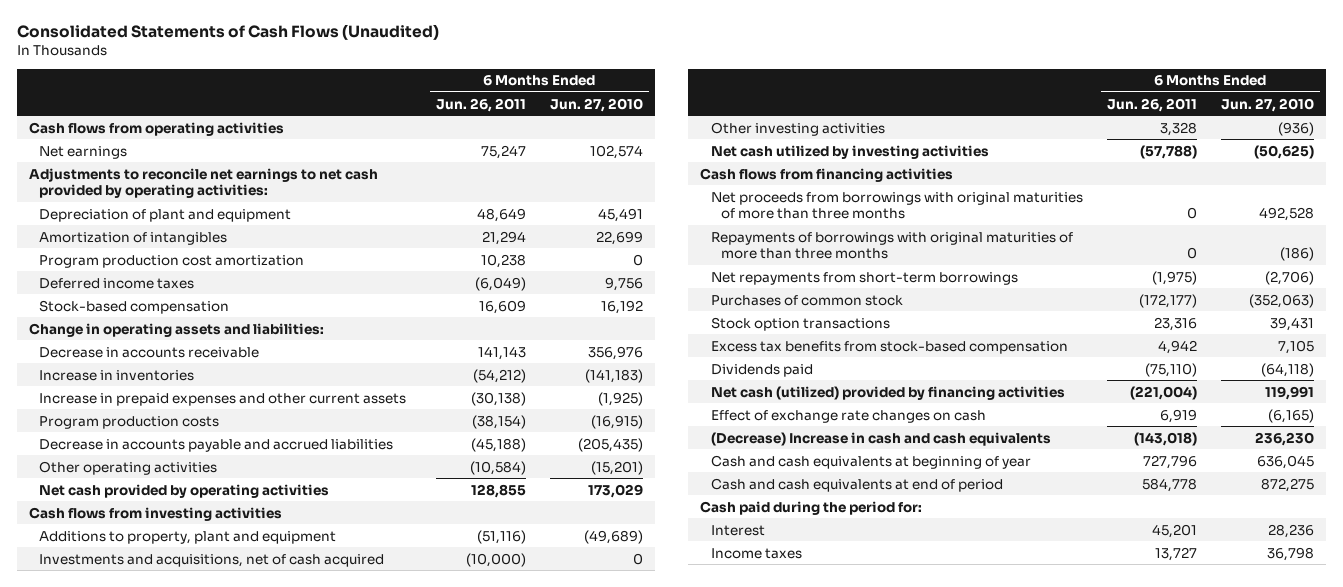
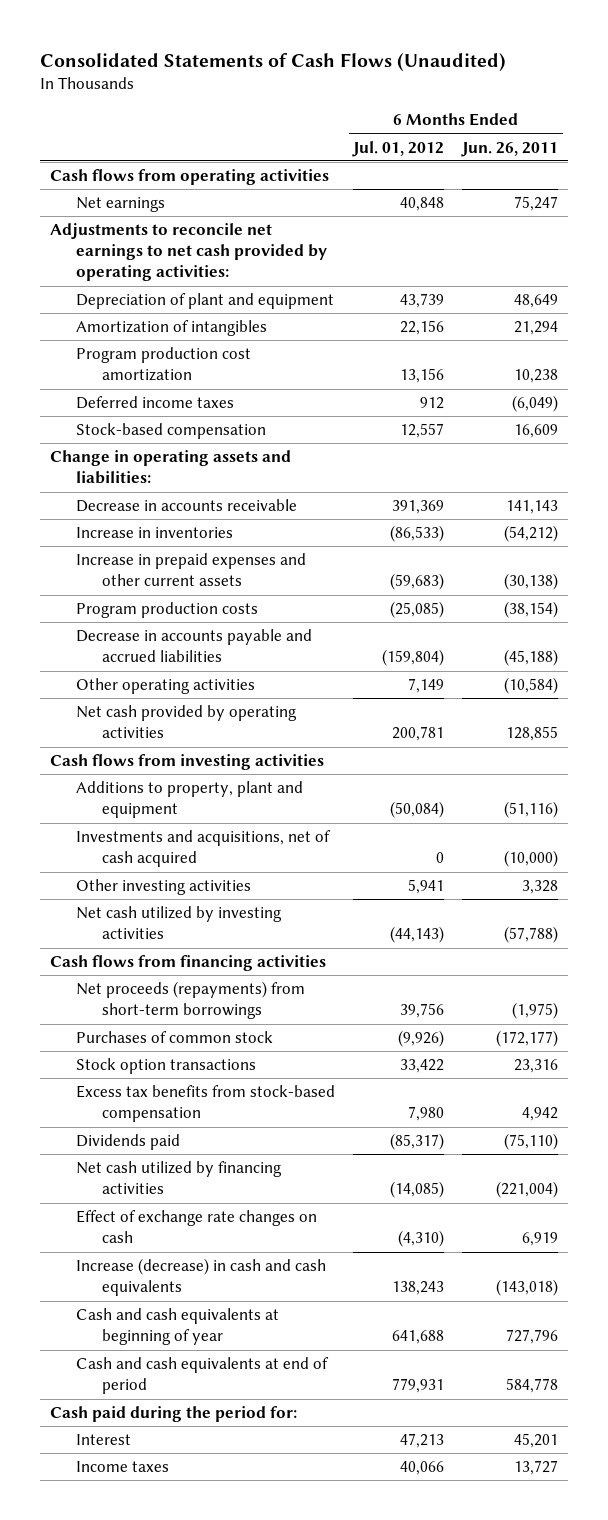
[549,97,643,112] Jun. 27, 2010 -> none
none -> [352,140,445,157] Jul. 01, 2012
[710,191,1083,219] Net proceeds from borrowings with original maturities of more than three months -> none
[710,231,1073,259] Repayments of borrowings with original maturities of more than three months -> none
[710,271,1018,285] Net repayments from short-term borrowings -> [75,981,305,1020] Net proceeds (repayments) from short-term borrowings
[710,385,1065,400] Net cash (utilized) provided by financing activities -> [75,1161,282,1195] Net cash utilized by financing activities
[710,431,1051,446] (Decrease) Increase in cash and cash equivalents -> [75,1258,326,1297] Increase (decrease) in cash and cash equivalents

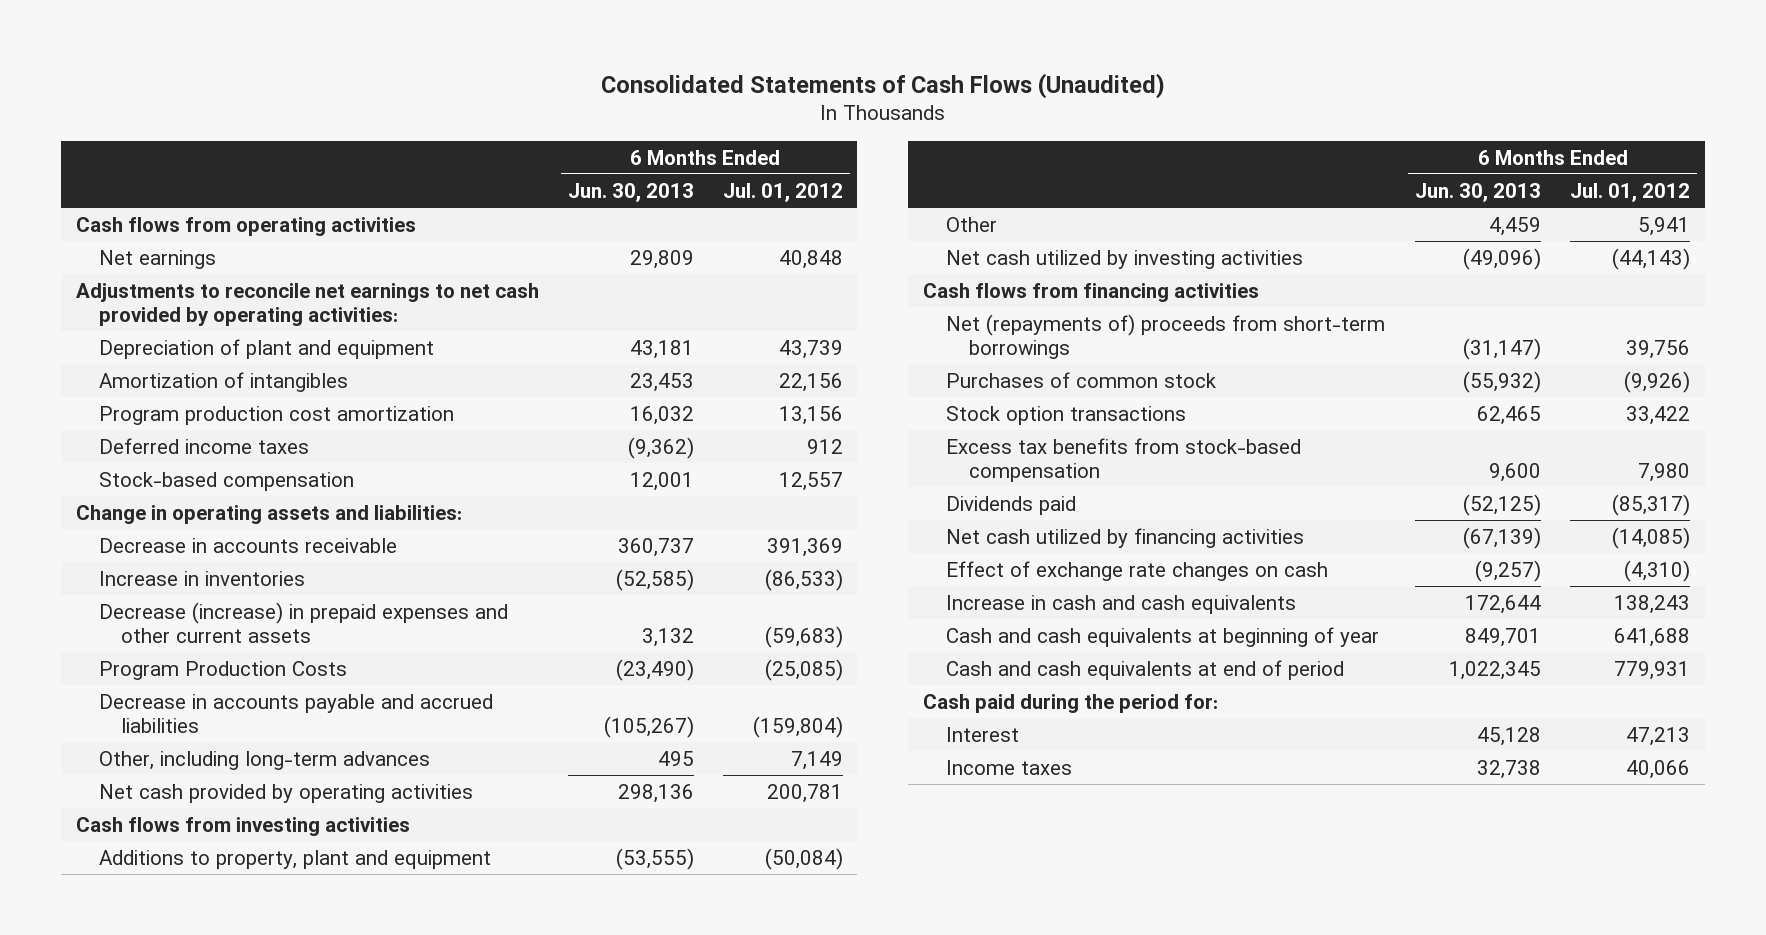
[461,141,559,157] Jun. 26, 2011 -> none
none -> [567,182,694,202] Jun. 30, 2013
[75,553,306,587] Increase in prepaid expenses and other current assets -> [98,601,508,643] Decrease (increase) in prepaid expenses and other current assets
[75,602,258,619] Program production costs -> [98,660,347,680] Program Production Costs
[75,678,255,695] Other operating activities -> [98,750,430,770] Other, including long-term advances
[75,830,331,868] Investments and acquisitions, net of cash acquired -> none
[75,879,251,896] Other investing activities -> [945,216,997,232] Other
[75,981,305,1020] Net proceeds (repayments) from short-term borrowings -> [945,313,1385,359] Net (repayments of) proceeds from short-term borrowings
[75,1258,326,1297] Increase (decrease) in cash and cash equivalents -> [945,594,1296,614] Increase in cash and cash equivalents

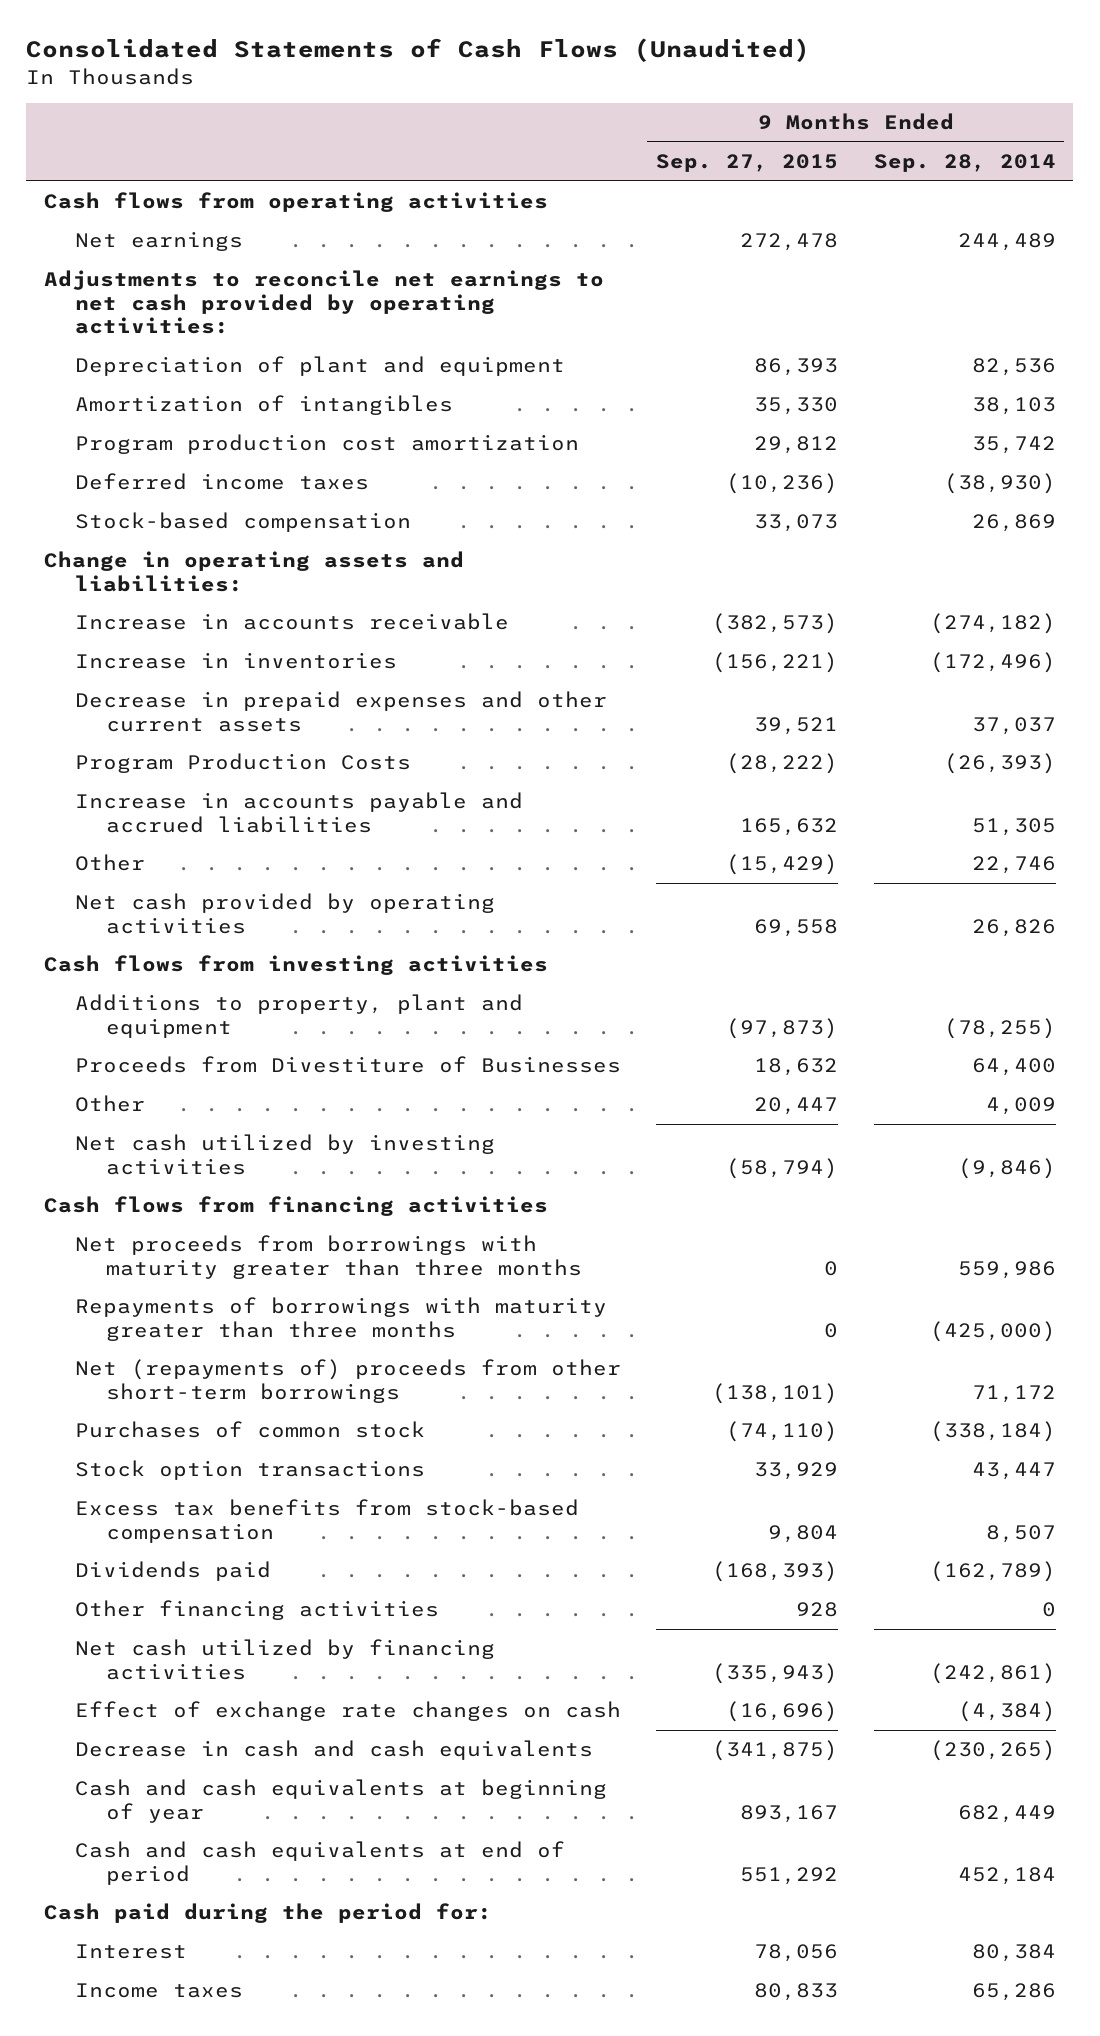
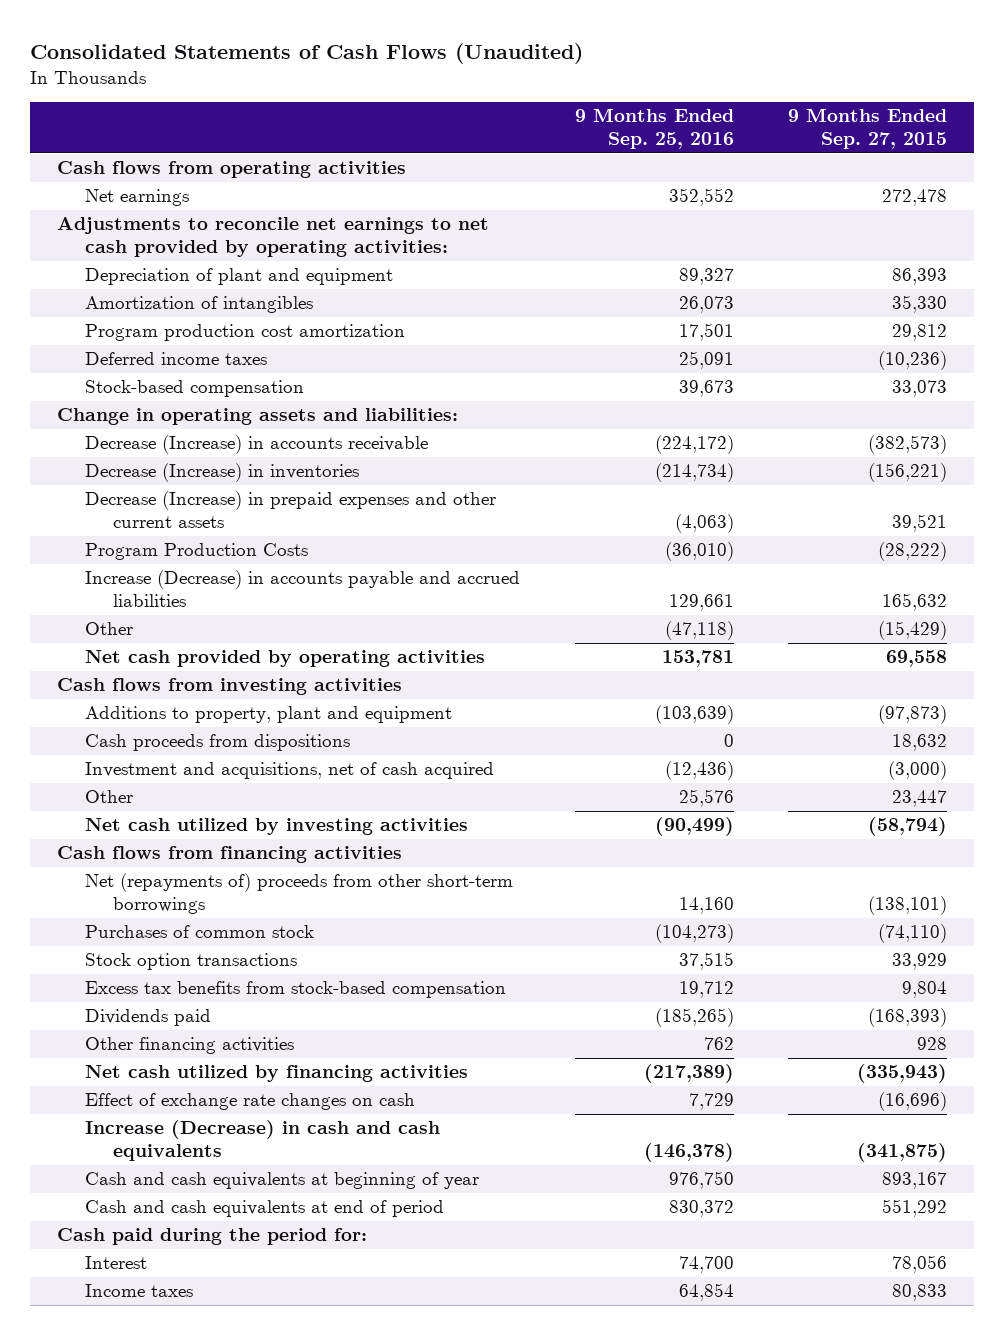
[873,154,1056,173] Sep. 28, 2014 -> none
none -> [574,108,734,150] 9 Months Ended Sep. 25, 2016
[75,613,510,631] Increase in accounts receivable -> [85,435,429,455] Decrease (Increase) in accounts receivable
[75,652,398,670] Increase in inventories -> [85,463,360,483] Decrease (Increase) in inventories
[75,691,608,732] Decrease in prepaid expenses and other current assets -> [85,491,497,529] Decrease (Increase) in prepaid expenses and other current assets
[75,792,524,833] Increase in accounts payable and accrued liabilities -> [85,570,521,608] Increase (Decrease) in accounts payable and accrued liabilities
[75,1056,622,1074] Proceeds from Divestiture of Businesses -> [85,734,351,752] Cash proceeds from dispositions
none -> [85,762,495,780] Investment and acquisitions, net of cash acquired
[754,1097,839,1116] 20,447 -> [891,790,947,808] 23,447
[75,1235,583,1279] Net proceeds from borrowings with maturity greater than three months -> none
[75,1297,608,1341] Repayments of borrowings with maturity greater than three months -> none
[75,1740,594,1761] Decrease in cash and cash equivalents -> [85,1120,441,1162] Increase (Decrease) in cash and cash equivalents

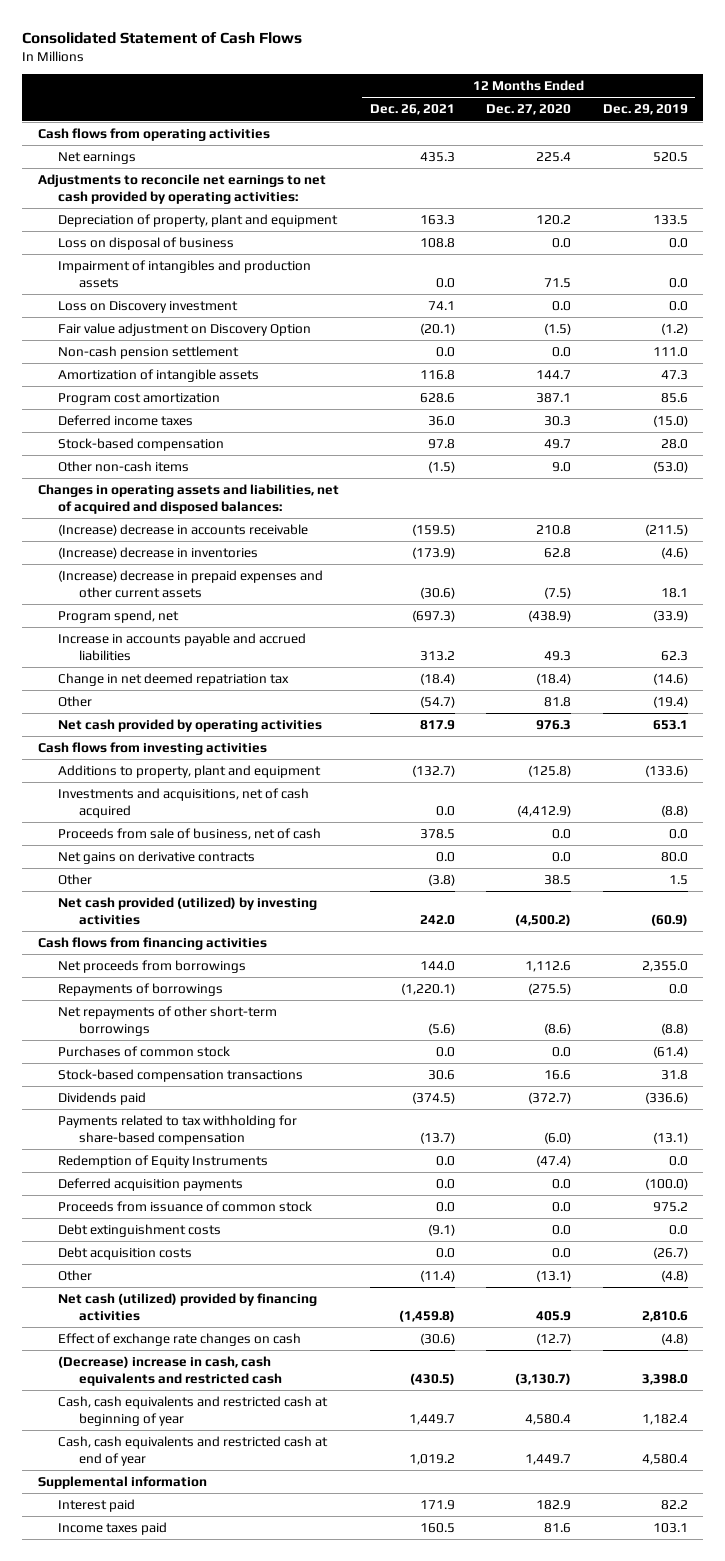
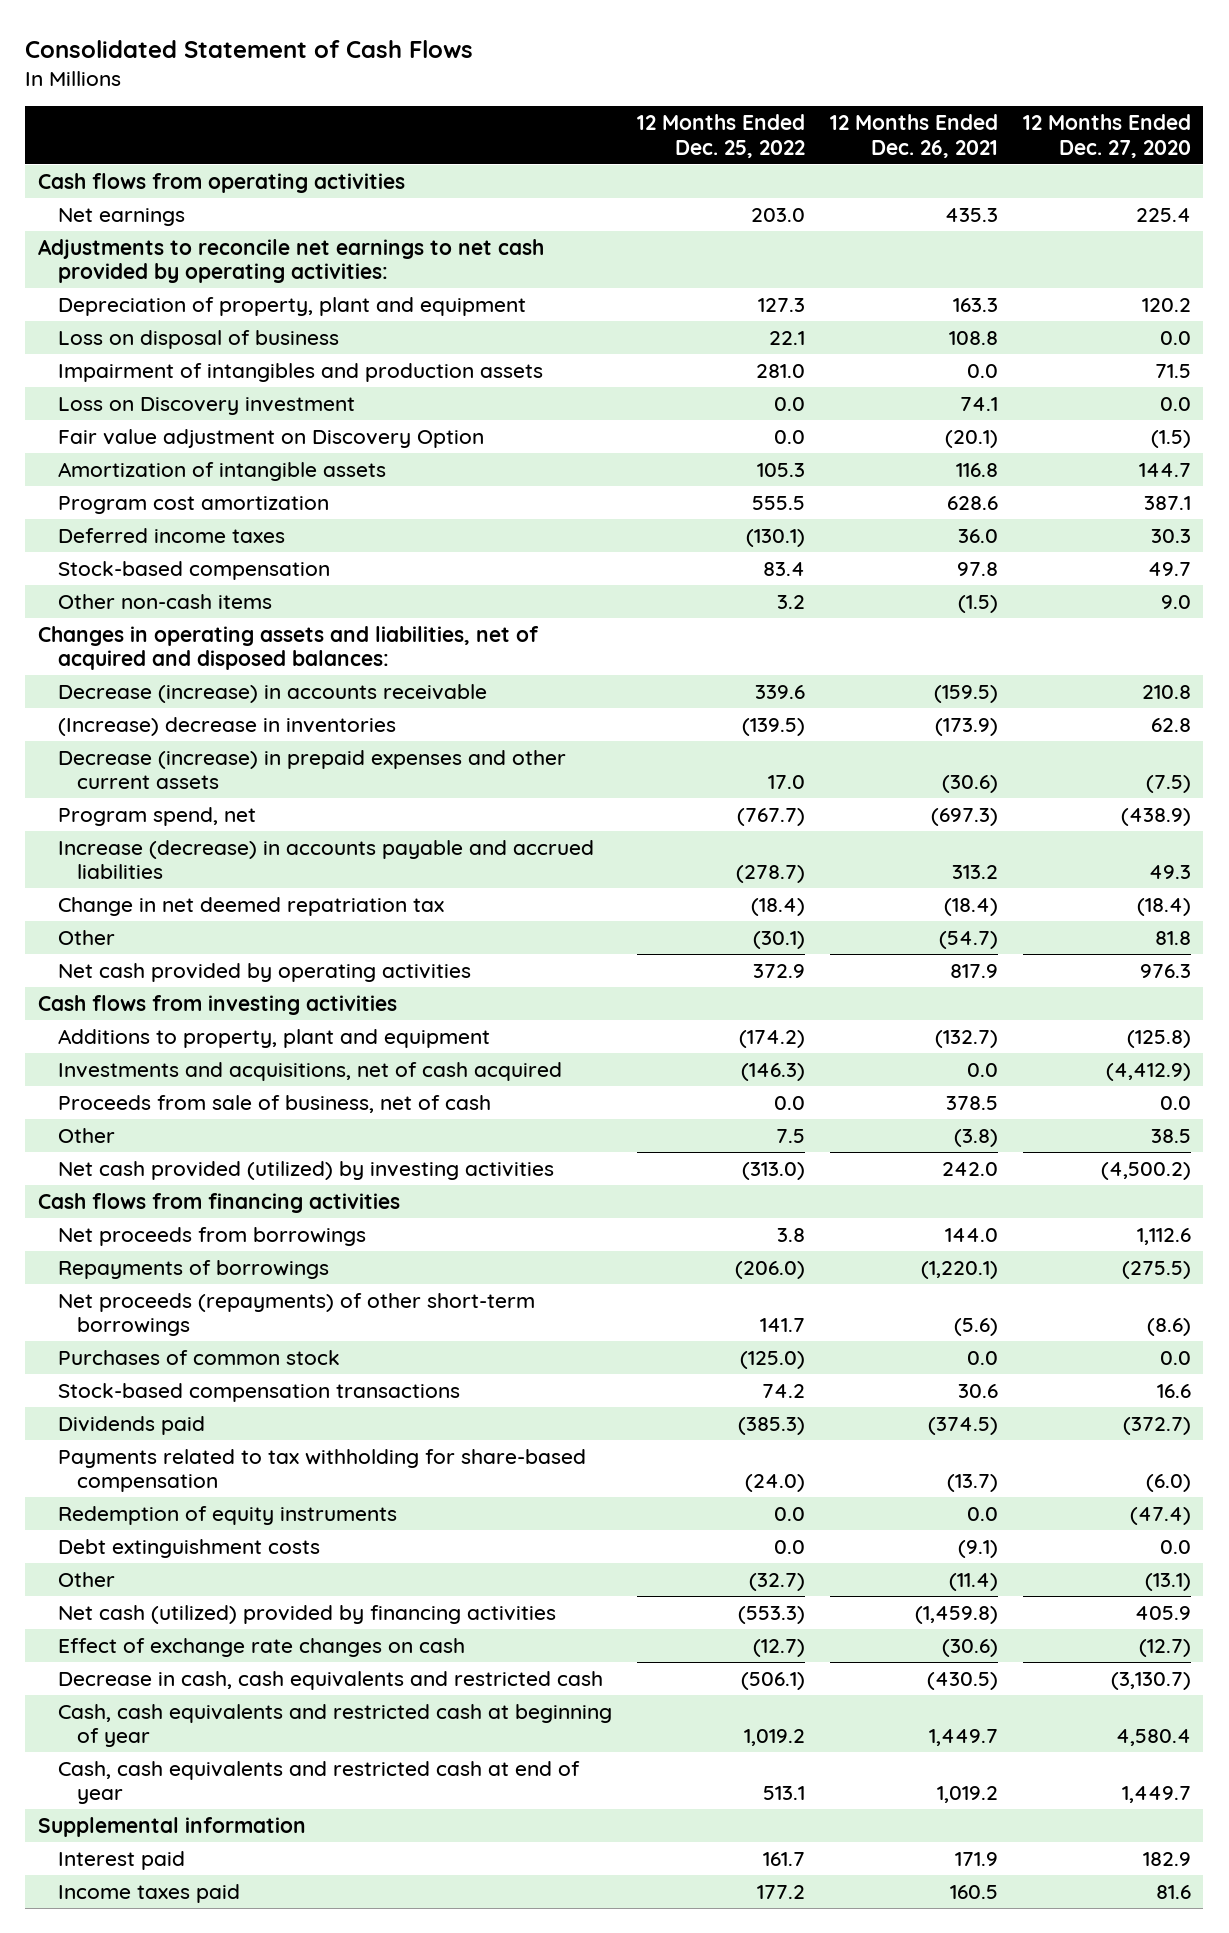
[602,104,688,116] Dec. 29, 2019 -> none
none -> [636,114,805,158] 12 Months Ended Dec. 25, 2022
[58,346,240,360] Non-cash pension settlement -> none
[58,524,309,537] (Increase) decrease in accounts receivable -> [57,683,487,703] Decrease (increase) in accounts receivable
[58,570,324,598] (Increase) decrease in prepaid expenses and other current assets -> [57,749,566,790] Decrease (increase) in prepaid expenses and other current assets
[58,633,307,661] Increase in accounts payable and accrued liabilities -> [57,839,594,880] Increase (decrease) in accounts payable and accrued liabilities
[58,851,256,865] Net gains on derivative contracts -> none
[58,1006,278,1036] Net repayments of other short-term borrowings -> [57,1292,535,1337] Net proceeds (repayments) of other short-term borrowings
[58,1178,244,1192] Deferred acquisition payments -> none
[58,1201,313,1213] Proceeds from issuance of common stock -> none
[58,1155,269,1169] Redemption of Equity Instruments -> [57,1505,397,1525] Redemption of equity instruments
[58,1247,193,1261] Debt acquisition costs -> none
[58,1356,283,1386] (Decrease) increase in cash, cash equivalents and restricted cash -> [57,1670,603,1690] Decrease in cash, cash equivalents and restricted cash

